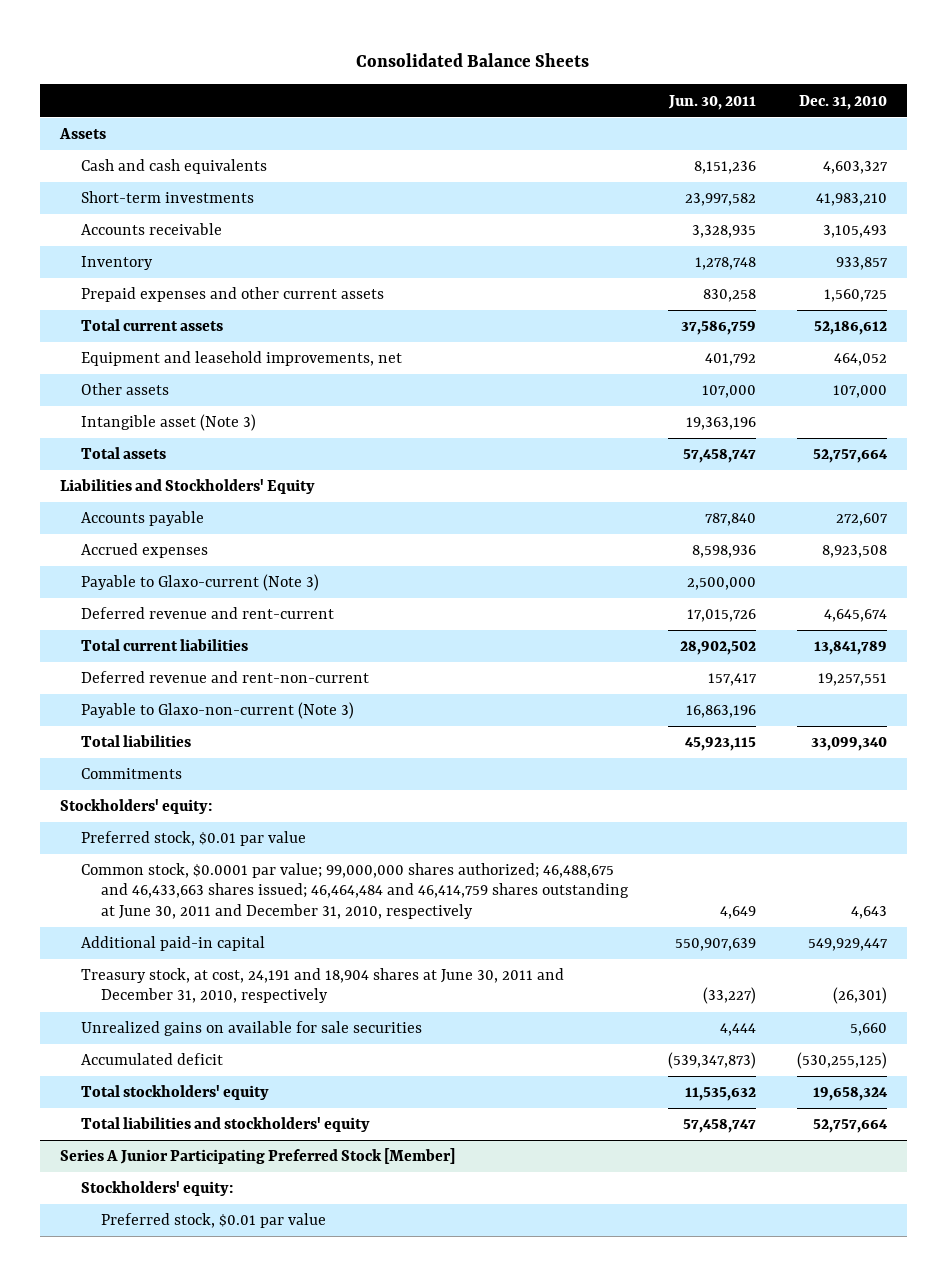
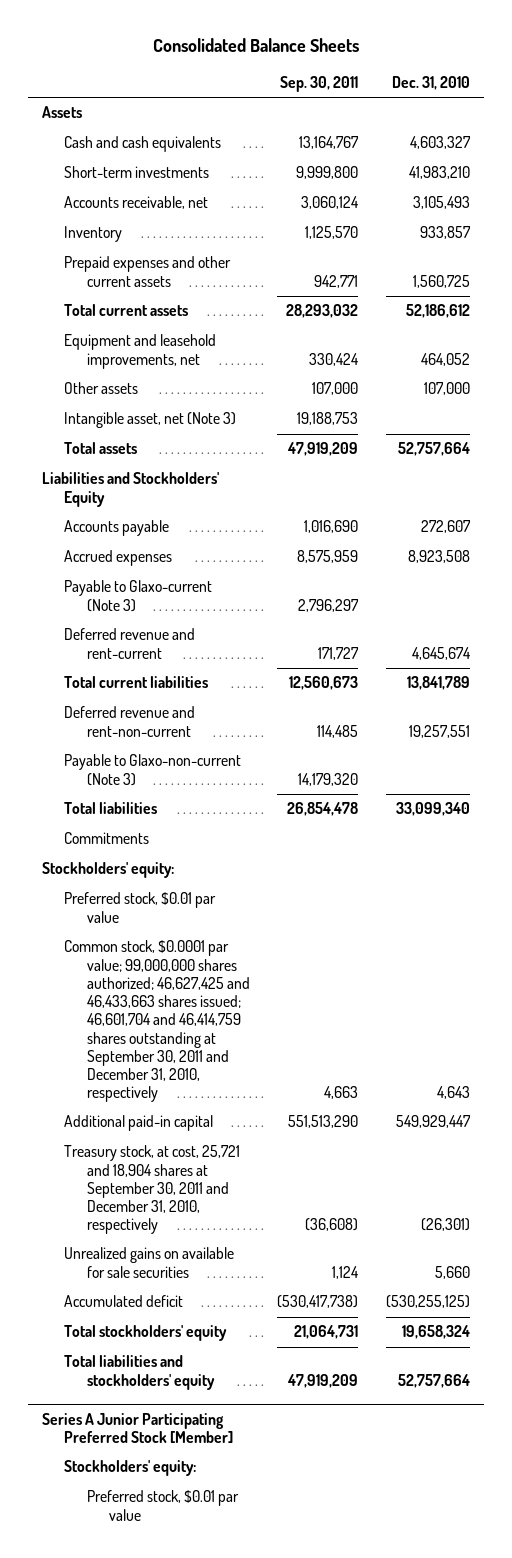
[668,94,757,110] Jun. 30, 2011 -> none
none -> [280,76,359,93] Sep. 30, 2011
[80,223,222,236] Accounts receivable -> [64,196,209,210] Accounts receivable, net
[80,414,256,432] Intangible asset (Note 3) -> [64,412,237,429] Intangible asset, net (Note 3)
[80,863,630,919] Common stock, $0.0001 par value; 99,000,000 shares authorized; 46,488,675 and 46,433,663 shares issued; 46,464,484 and 46,414,759 shares outstanding at June 30, 2011 and December 31, 2010, respectively -> [64,940,250,1103] Common stock, $0.0001 par value; 99,000,000 shares authorized; 46,627,425 and 46,433,663 shares issued; 46,601,704 and 46,414,759 shares outstanding at September 30, 2011 and December 31, 2010, respectively
[80,968,564,1004] Treasury stock, at cost, 24,191 and 18,904 shares at June 30, 2011 and December 31, 2010, respectively -> [64,1145,241,1235] Treasury stock, at cost, 25,721 and 18,904 shares at September 30, 2011 and December 31, 2010, respectively

